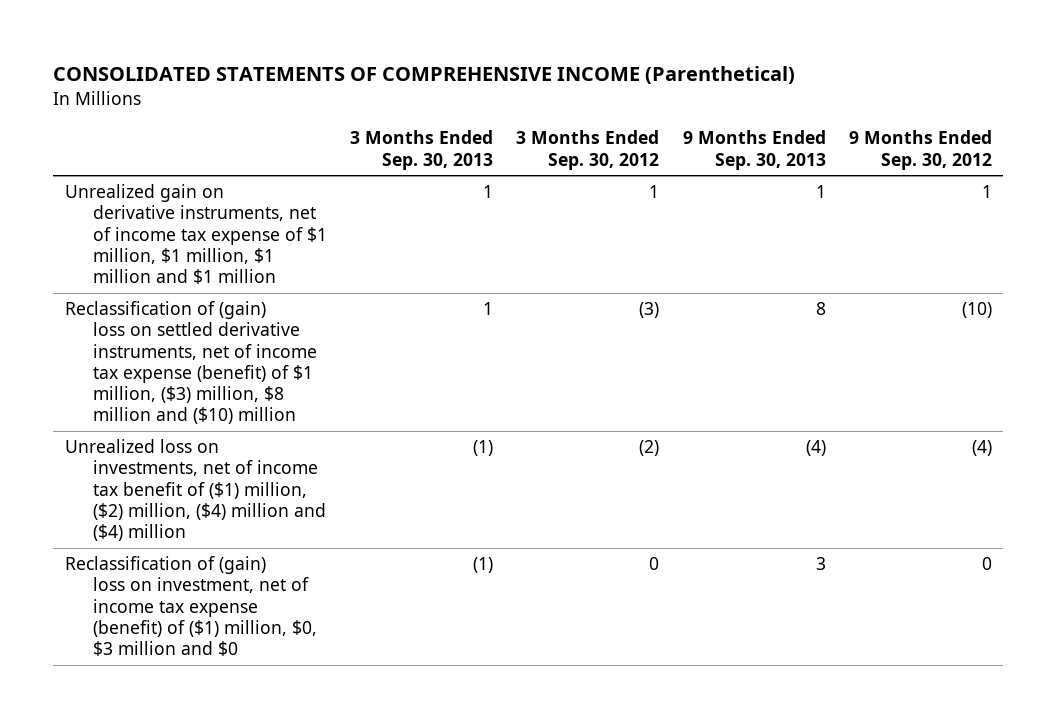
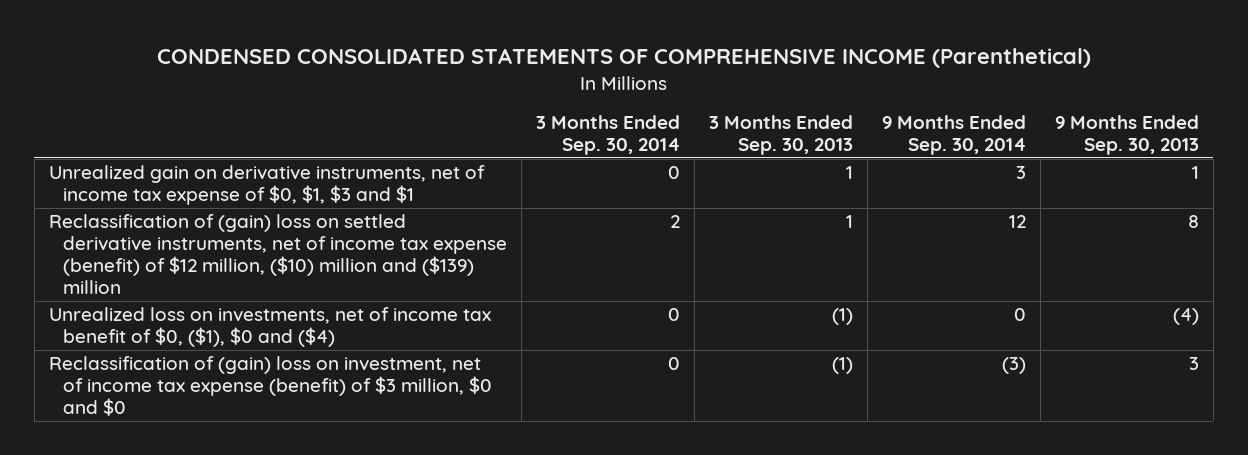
[53,65,796,84] CONSOLIDATED STATEMENTS OF COMPREHENSIVE INCOME (Parenthetical) -> [156,47,1091,68] CONDENSED CONSOLIDATED STATEMENTS OF COMPREHENSIVE INCOME (Parenthetical)
[516,130,660,170] 3 Months Ended Sep. 30, 2012 -> none
[848,130,992,170] 9 Months Ended Sep. 30, 2012 -> none
none -> [536,114,681,155] 3 Months Ended Sep. 30, 2014
none -> [882,114,1027,155] 9 Months Ended Sep. 30, 2014
[65,184,327,285] Unrealized gain on derivative instruments, net of income tax expense of $1 million, $1 million, $1 million and $1 million -> [48,165,485,206] Unrealized gain on derivative instruments, net of income tax expense of $0, $1, $3 and $1
[65,301,317,425] Reclassification of (gain) loss on settled derivative instruments, net of income tax expense (benefit) of $1 million, ($3) million, $8 million and ($10) million -> [48,214,508,295] Reclassification of (gain) loss on settled derivative instruments, net of income tax expense (benefit) of $12 million, ($10) million and ($139) million
[65,439,326,542] Unrealized loss on investments, net of income tax benefit of ($1) million, ($2) million, ($4) million and ($4) million -> [48,307,491,348] Unrealized loss on investments, net of income tax benefit of $0, ($1), $0 and ($4)
[65,556,317,657] Reclassification of (gain) loss on investment, net of income tax expense (benefit) of ($1) million, $0, $3 million and $0 -> [48,356,493,417] Reclassification of (gain) loss on investment, net of income tax expense (benefit) of $3 million, $0 and $0

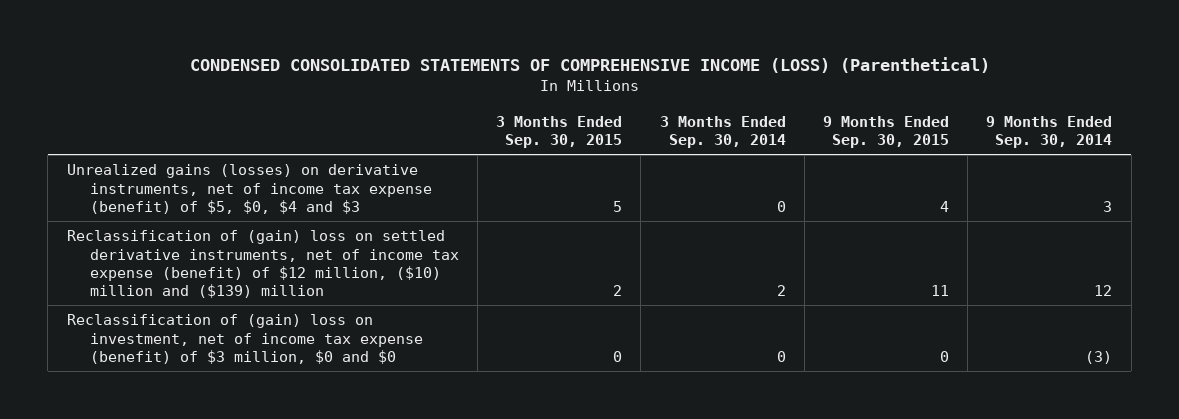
[156,47,1091,68] CONDENSED CONSOLIDATED STATEMENTS OF COMPREHENSIVE INCOME (Parenthetical) -> [189,57,990,74] CONDENSED CONSOLIDATED STATEMENTS OF COMPREHENSIVE INCOME (LOSS) (Parenthetical)
[709,114,854,155] 3 Months Ended Sep. 30, 2013 -> none
[1054,114,1199,155] 9 Months Ended Sep. 30, 2013 -> none
none -> [496,115,623,148] 3 Months Ended Sep. 30, 2015
none -> [823,115,950,148] 9 Months Ended Sep. 30, 2015
[48,165,485,206] Unrealized gain on derivative instruments, net of income tax expense of $0, $1, $3 and $1 -> [66,164,432,214] Unrealized gains (losses) on derivative instruments, net of income tax expense (benefit) of $5, $0, $4 and $3
[48,307,491,348] Unrealized loss on investments, net of income tax benefit of $0, ($1), $0 and ($4) -> none

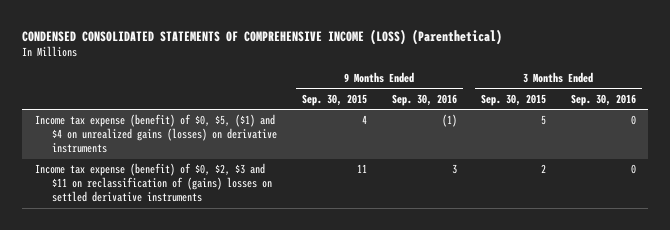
[659,115,786,148] 3 Months Ended Sep. 30, 2014 -> none
[986,115,1113,148] 9 Months Ended Sep. 30, 2014 -> none
none -> [391,93,457,106] Sep. 30, 2016
none -> [570,93,636,106] Sep. 30, 2016
[66,314,423,364] Reclassification of (gain) loss on investment, net of income tax expense (benefit) of $3 million, $0 and $0 -> none
[66,164,432,214] Unrealized gains (losses) on derivative instruments, net of income tax expense (benefit) of $5, $0, $4 and $3 -> [34,114,278,154] Income tax expense (benefit) of $0, $5, ($1) and $4 on unrealized gains (losses) on derivative instruments
[66,230,459,298] Reclassification of (gain) loss on settled derivative instruments, net of income tax expense (benefit) of $12 million, ($10) million and ($139) million -> [34,163,273,203] Income tax expense (benefit) of $0, $2, $3 and $11 on reclassification of (gains) losses on settled derivative instruments

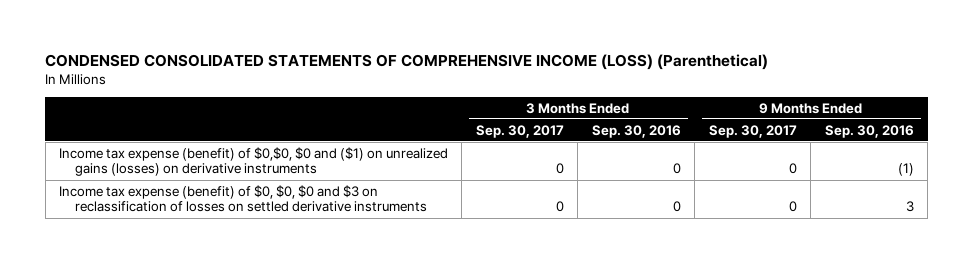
[302,93,368,106] Sep. 30, 2015 -> none
[481,93,547,106] Sep. 30, 2015 -> none
none -> [475,124,564,138] Sep. 30, 2017
none -> [708,124,797,138] Sep. 30, 2017
[34,114,278,154] Income tax expense (benefit) of $0, $5, ($1) and $4 on unrealized gains (losses) on derivative instruments -> [58,146,448,177] Income tax expense (benefit) of $0,$0, $0 and ($1) on unrealized gains (losses) on derivative instruments
[34,163,273,203] Income tax expense (benefit) of $0, $2, $3 and $11 on reclassification of (gains) losses on settled derivative instruments -> [58,184,427,213] Income tax expense (benefit) of $0, $0, $0 and $3 on reclassification of losses on settled derivative instruments

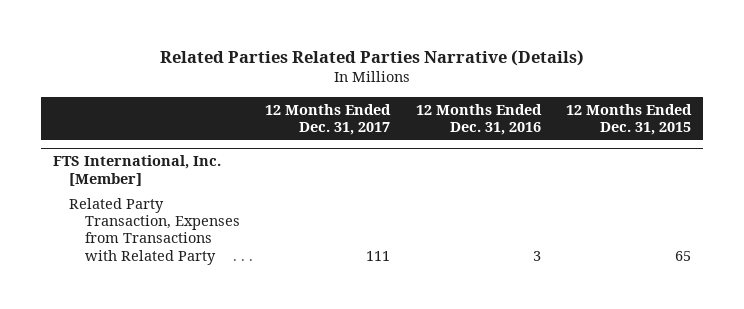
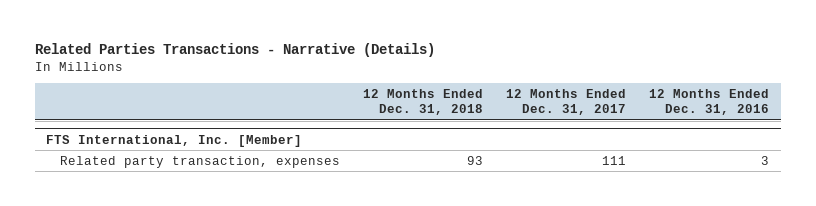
[159,49,584,66] Related Parties Related Parties Narrative (Details) -> [34,43,435,58] Related Parties Transactions - Narrative (Details)
[565,103,692,135] 12 Months Ended Dec. 31, 2015 -> none
none -> [362,88,483,116] 12 Months Ended Dec. 31, 2018
[69,197,241,265] Related Party Transaction, Expenses from Transactions with Related Party -> [59,155,340,168] Related party transaction, expenses

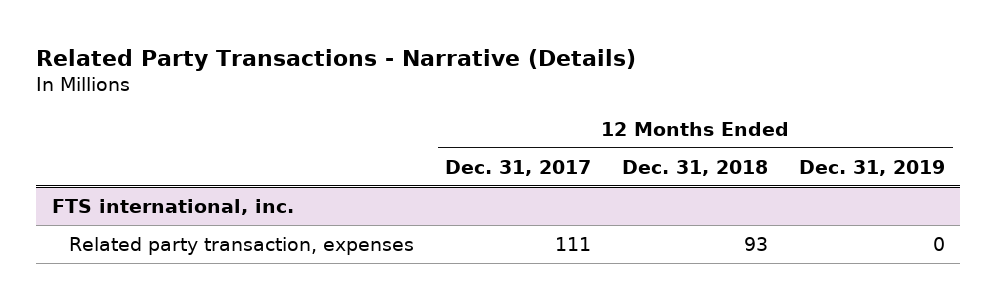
[34,43,435,58] Related Parties Transactions - Narrative (Details) -> [36,48,637,71] Related Party Transactions - Narrative (Details)
[649,88,770,116] 12 Months Ended Dec. 31, 2016 -> none
none -> [798,159,945,176] Dec. 31, 2019
[46,134,303,147] FTS International, Inc. [Member] -> [51,198,294,215] FTS international, inc.

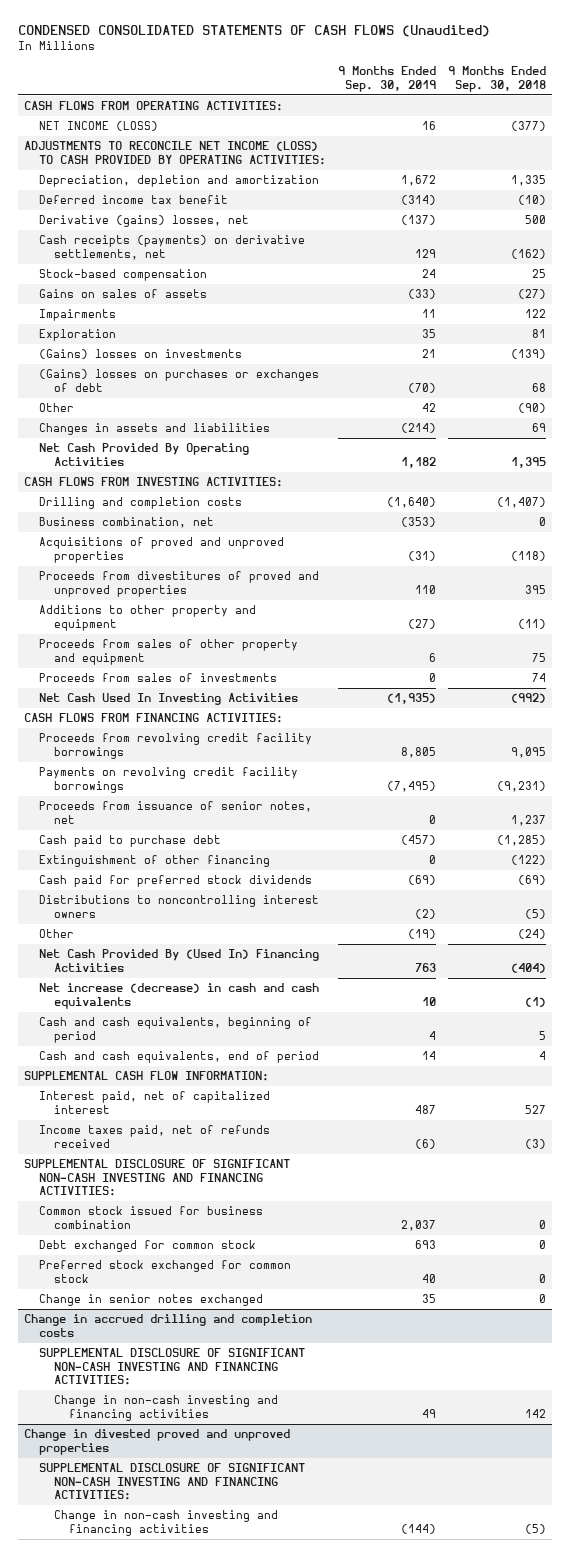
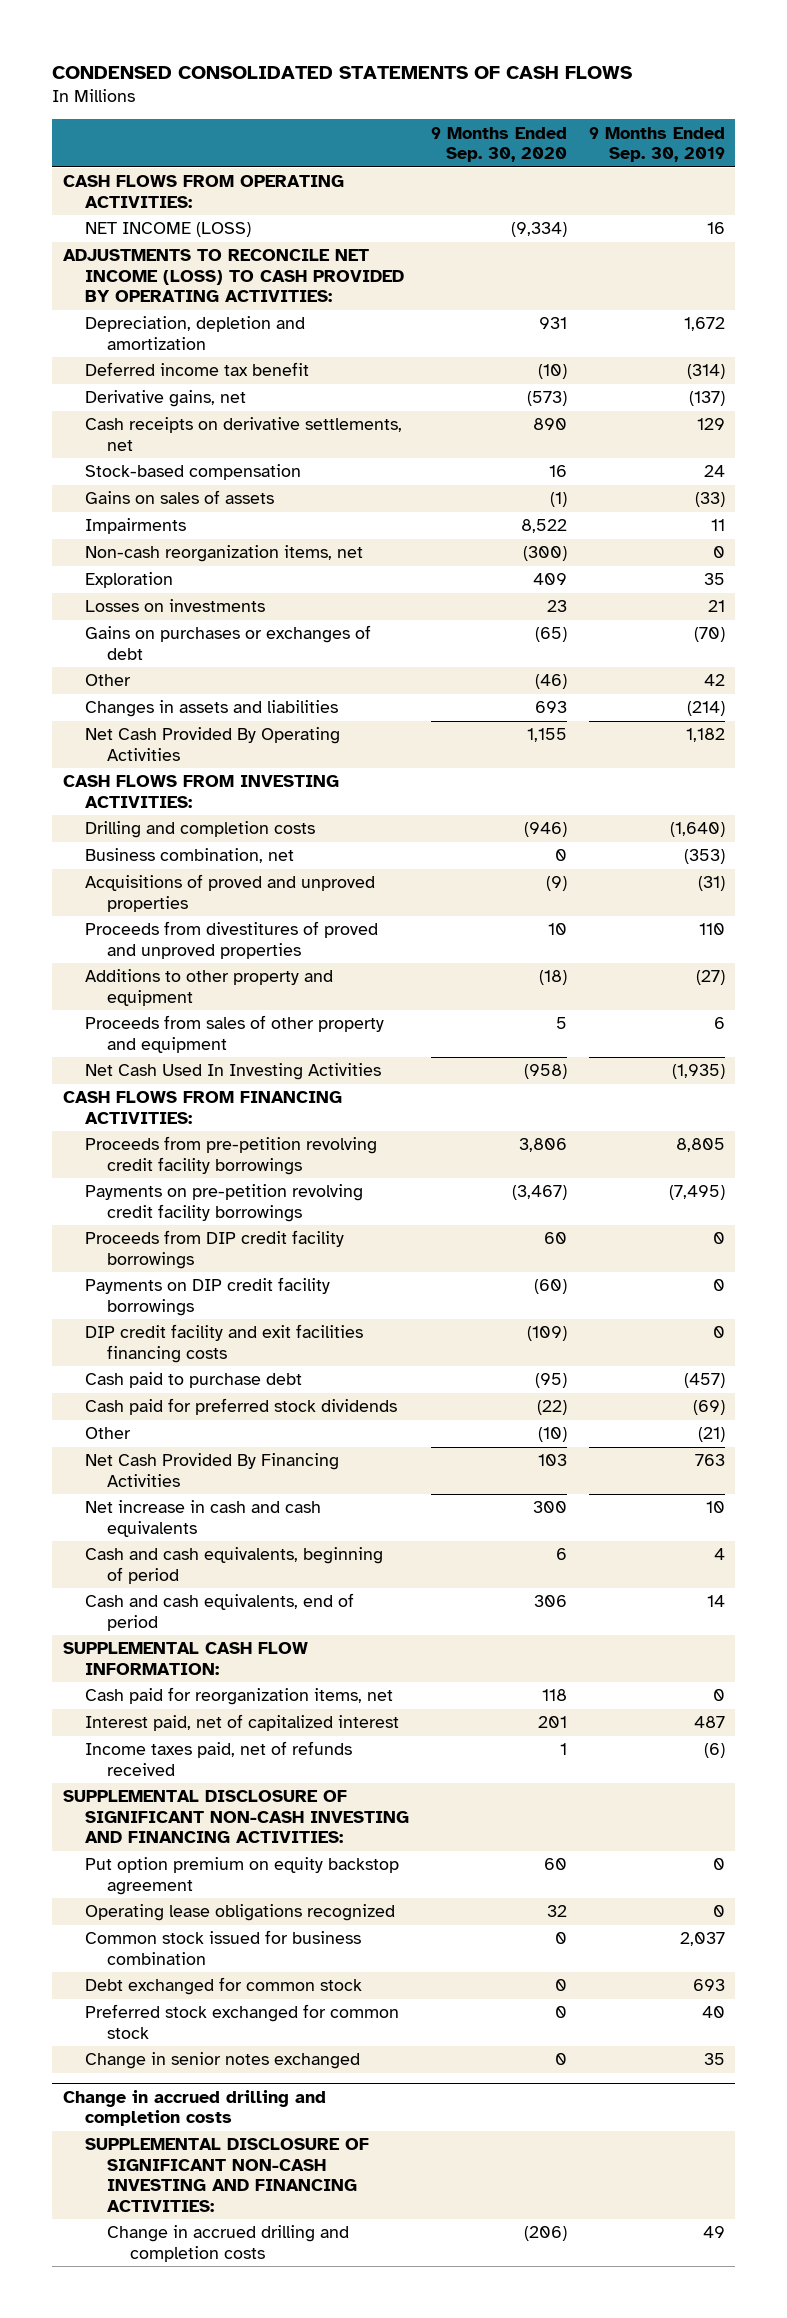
[18,25,491,38] CONDENSED CONSOLIDATED STATEMENTS OF CASH FLOWS (Unaudited) -> [51,65,632,79] CONDENSED CONSOLIDATED STATEMENTS OF CASH FLOWS
[448,66,547,92] 9 Months Ended Sep. 30, 2018 -> none
none -> [430,126,567,162] 9 Months Ended Sep. 30, 2020
[39,215,250,228] Derivative (gains) losses, net -> [85,390,247,408] Derivative gains, net
[39,235,306,260] Cash receipts (payments) on derivative settlements, net -> [85,417,403,451] Cash receipts on derivative settlements, net
none -> [85,545,364,563] Non-cash reorganization items, net
[39,349,243,360] (Gains) losses on investments -> [85,599,266,613] Losses on investments
[39,369,320,392] (Gains) losses on purchases or exchanges of debt -> [85,625,372,660] Gains on purchases or exchanges of debt
[39,673,278,683] Proceeds from sales of investments -> none
[39,801,313,824] Proceeds from issuance of senior notes, net -> none
[39,733,313,759] Proceeds from revolving credit facility borrowings -> [85,1136,378,1175] Proceeds from pre-petition revolving credit facility borrowings
[39,767,299,793] Payments on revolving credit facility borrowings -> [85,1184,364,1222] Payments on pre-petition revolving credit facility borrowings
none -> [85,1230,345,1269] Proceeds from DIP credit facility borrowings
none -> [85,1277,331,1316] Payments on DIP credit facility borrowings
none -> [85,1324,364,1363] DIP credit facility and exit facilities financing costs
[39,855,271,868] Extinguishment of other financing -> none
[39,895,320,918] Distributions to noncontrolling interest owners -> none
[408,929,437,940] (19) -> [697,1427,725,1443] (21)
[39,949,320,972] Net Cash Provided By (Used In) Financing Activities -> [85,1453,340,1487] Net Cash Provided By Financing Activities
[39,983,320,1009] Net increase (decrease) in cash and cash equivalents -> [85,1500,322,1537] Net increase in cash and cash equivalents
none -> [85,1687,394,1706] Cash paid for reorganization items, net
none -> [85,1857,400,1895] Put option premium on equity backstop agreement
none -> [85,1904,396,1922] Operating lease obligations recognized
[24,1429,291,1455] Change in divested proved and unproved properties -> none
[39,1463,306,1501] SUPPLEMENTAL DISCLOSURE OF SIGNIFICANT NON-CASH INVESTING AND FINANCING ACTIVITIES: -> none
[53,1510,278,1536] Change in non-cash investing and financing activities -> none
[53,1395,278,1421] Change in non-cash investing and financing activities -> [107,2225,350,2262] Change in accrued drilling and completion costs

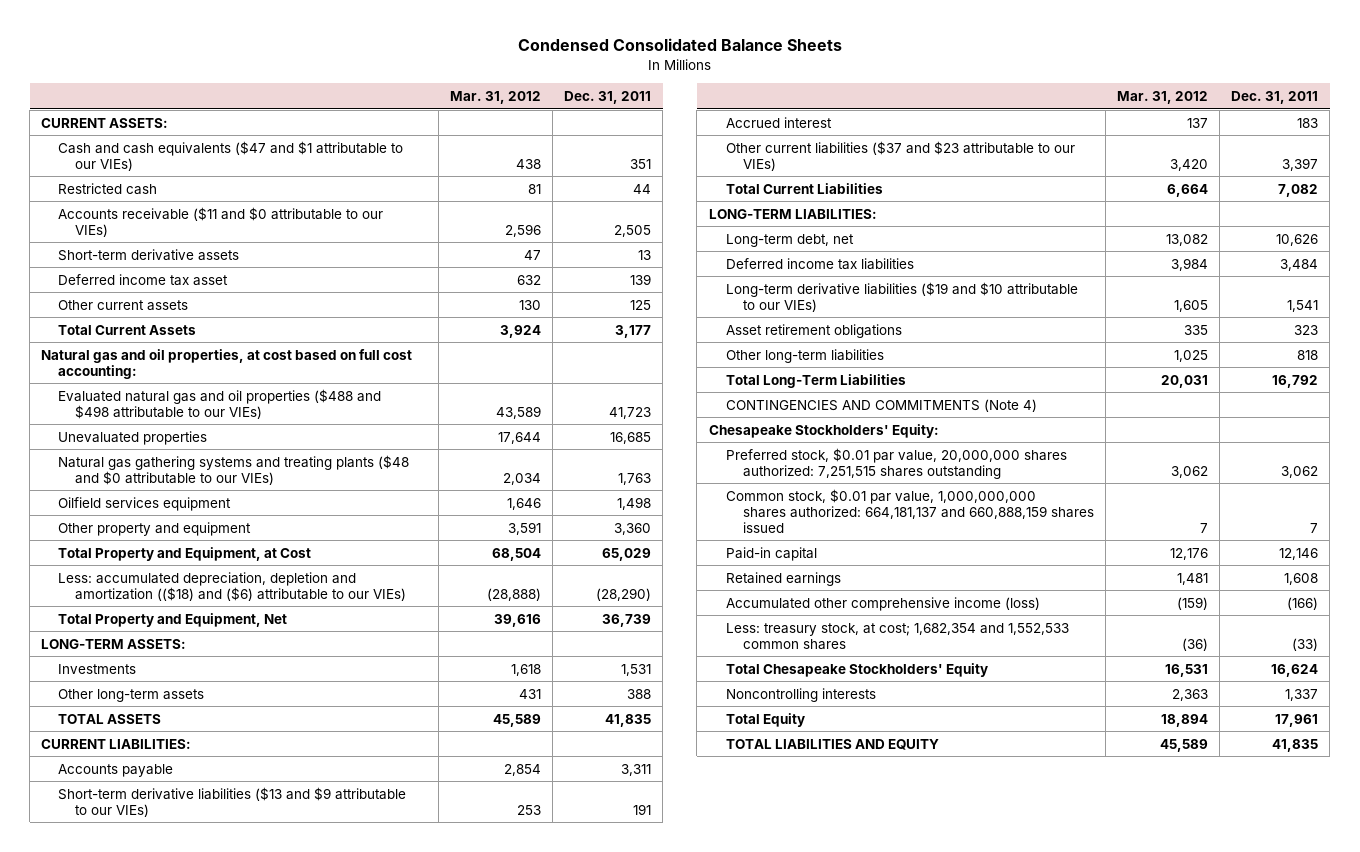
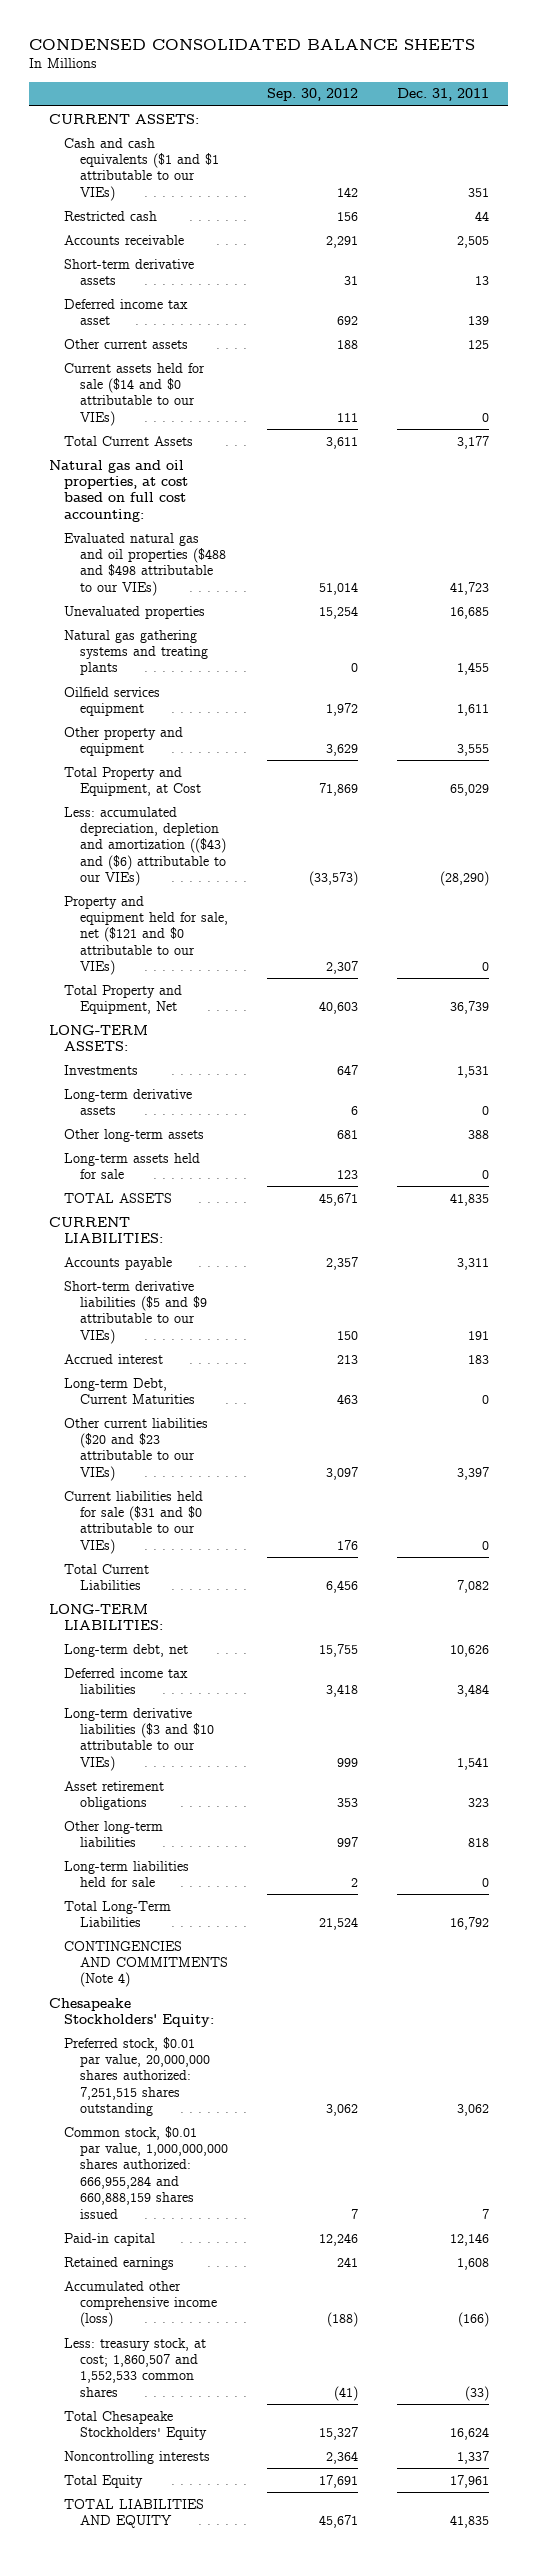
[517,38,842,52] Condensed Consolidated Balance Sheets -> [29,39,476,51] CONDENSED CONSOLIDATED BALANCE SHEETS
[449,90,541,104] Mar. 31, 2012 -> none
none -> [266,88,358,102] Sep. 30, 2012
[58,140,404,171] Cash and cash equivalents ($47 and $1 attributable to our VIEs) -> [64,137,219,201] Cash and cash equivalents ($1 and $1 attributable to our VIEs)
[58,206,384,237] Accounts receivable ($11 and $0 attributable to our VIEs) -> [64,234,185,245] Accounts receivable
none -> [64,362,206,426] Current assets held for sale ($14 and $0 attributable to our VIEs)
[58,454,410,485] Natural gas gathering systems and treating plants ($48 and $0 attributable to our VIEs) -> [64,629,208,676] Natural gas gathering systems and treating plants
[617,472,651,485] 1,763 -> [456,662,489,676] 1,455
[616,496,651,510] 1,498 -> [456,703,489,716] 1,611
[613,522,651,535] 3,360 -> [456,743,489,756] 3,555
[58,571,407,601] Less: accumulated depreciation, depletion and amortization (($18) and ($6) attributable to our VIEs) -> [64,806,226,887] Less: accumulated depreciation, depletion and amortization (($43) and ($6) attributable to our VIEs)
none -> [64,895,228,976] Property and equipment held for sale, net ($121 and $0 attributable to our VIEs)
none -> [64,1088,193,1115] Long-term derivative assets
none -> [64,1152,201,1179] Long-term assets held for sale
[58,786,407,817] Short-term derivative liabilities ($13 and $9 attributable to our VIEs) -> [64,1280,207,1344] Short-term derivative liabilities ($5 and $9 attributable to our VIEs)
none -> [64,1377,195,1404] Long-term Debt, Current Maturities
[725,140,1075,171] Other current liabilities ($37 and $23 attributable to our VIEs) -> [64,1417,209,1481] Other current liabilities ($20 and $23 attributable to our VIEs)
none -> [64,1490,204,1554] Current liabilities held for sale ($31 and $0 attributable to our VIEs)
[725,281,1078,312] Long-term derivative liabilities ($19 and $10 attributable to our VIEs) -> [64,1707,214,1771] Long-term derivative liabilities ($3 and $10 attributable to our VIEs)
none -> [64,1860,190,1887] Long-term liabilities held for sale
[725,488,1094,533] Common stock, $0.01 par value, 1,000,000,000 shares authorized: 664,181,137 and 660,888,159 shares issued -> [64,2125,228,2219] Common stock, $0.01 par value, 1,000,000,000 shares authorized: 666,955,284 and 660,888,159 shares issued
[725,622,1069,650] Less: treasury stock, at cost; 1,682,354 and 1,552,533 common shares -> [64,2337,207,2397] Less: treasury stock, at cost; 1,860,507 and 1,552,533 common shares

